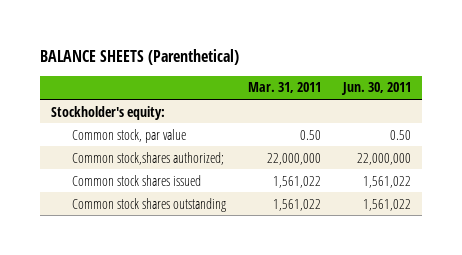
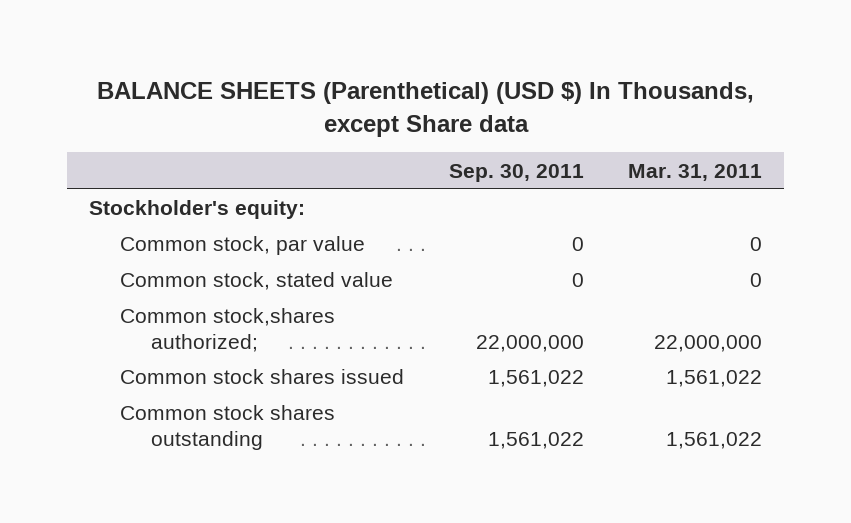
[40,48,240,65] BALANCE SHEETS (Parenthetical) -> [96,82,754,137] BALANCE SHEETS (Parenthetical) (USD $) In Thousands, except Share data
[341,82,412,96] Jun. 30, 2011 -> none
none -> [448,163,584,182] Sep. 30, 2011
[300,129,322,140] 0.50 -> [750,237,763,252] 0
none -> [119,272,393,291] Common stock, stated value

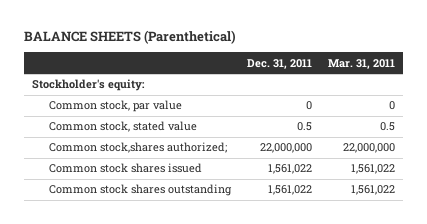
[96,82,754,137] BALANCE SHEETS (Parenthetical) (USD $) In Thousands, except Share data -> [23,30,236,45] BALANCE SHEETS (Parenthetical)
[448,163,584,182] Sep. 30, 2011 -> none
none -> [247,58,313,69] Dec. 31, 2011
[750,273,763,288] 0 -> [379,122,395,132] 0.5

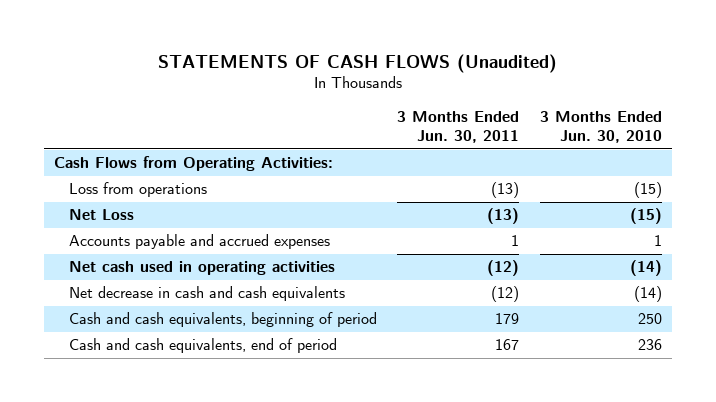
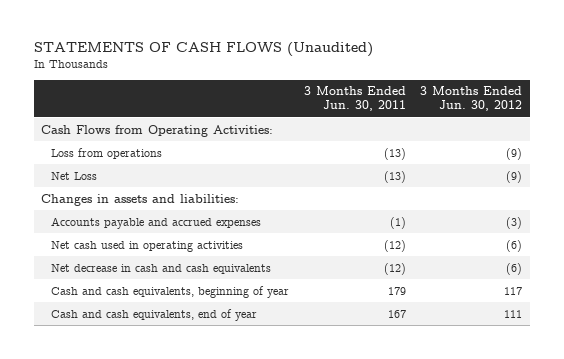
[539,110,662,143] 3 Months Ended Jun. 30, 2010 -> none
none -> [420,86,523,112] 3 Months Ended Jun. 30, 2012
none -> [41,193,240,206] Changes in assets and liabilities:
[511,235,520,247] 1 -> [389,216,406,229] (1)
[68,312,377,328] Cash and cash equivalents, beginning of period -> [50,285,289,298] Cash and cash equivalents, beginning of year
[68,338,337,354] Cash and cash equivalents, end of period -> [50,308,257,321] Cash and cash equivalents, end of year

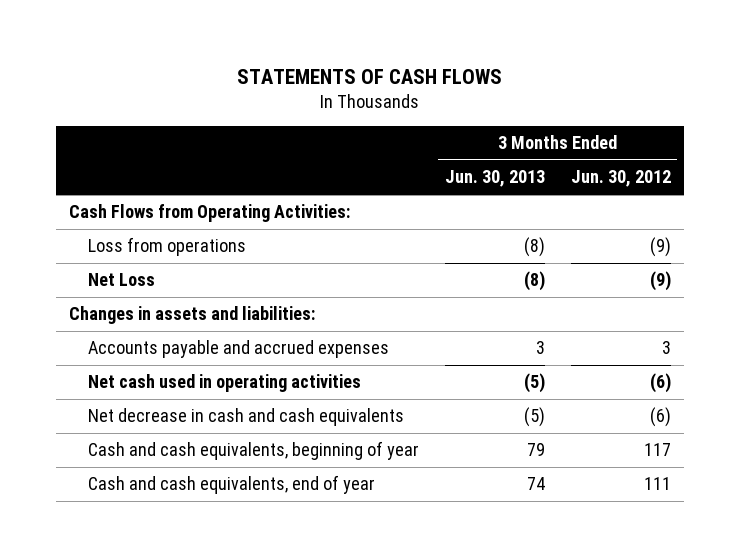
[33,42,373,58] STATEMENTS OF CASH FLOWS (Unaudited) -> [236,68,502,84] STATEMENTS OF CASH FLOWS
[303,86,406,112] 3 Months Ended Jun. 30, 2011 -> none
none -> [444,170,545,188] Jun. 30, 2013
[506,216,523,229] (3) -> [661,341,671,355] 3

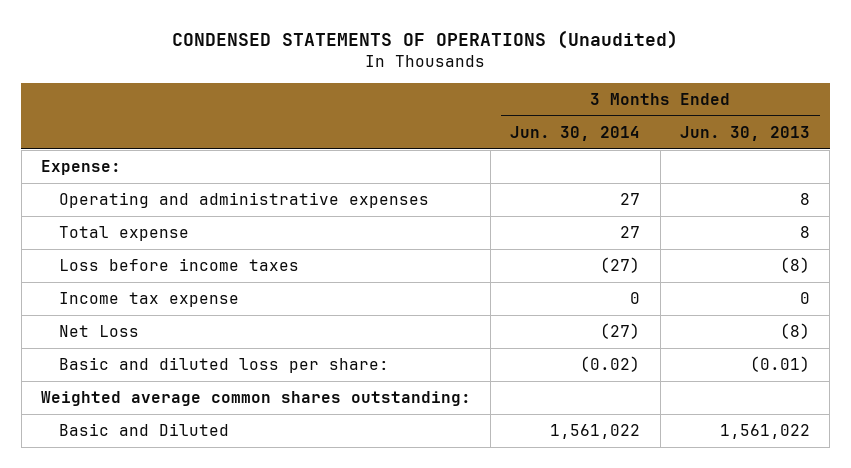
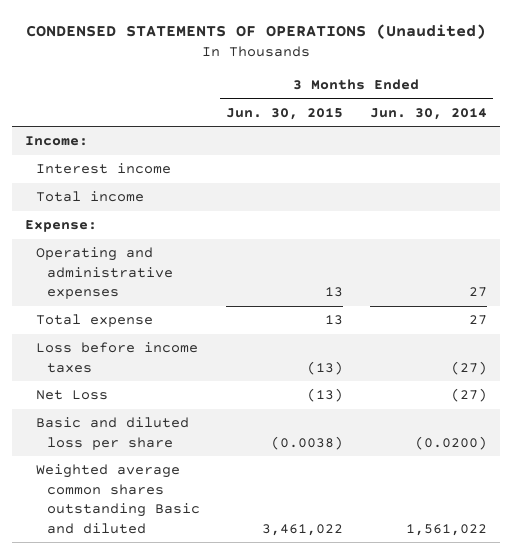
[680,126,811,142] Jun. 30, 2013 -> none
none -> [226,107,344,120] Jun. 30, 2015
none -> [25,136,89,147] Income:
none -> [36,163,172,175] Interest income
none -> [36,191,145,203] Total income
[58,292,239,308] Income tax expense -> none
[40,391,471,407] Weighted average common shares outstanding: -> none
[58,357,389,374] Basic and diluted loss per share: -> [36,417,190,450] Basic and diluted loss per share
[580,356,641,373] (0.02) -> [414,435,487,450] (0.0200)
[58,423,229,437] Basic and Diluted -> [36,464,201,534] Weighted average common shares outstanding Basic and diluted

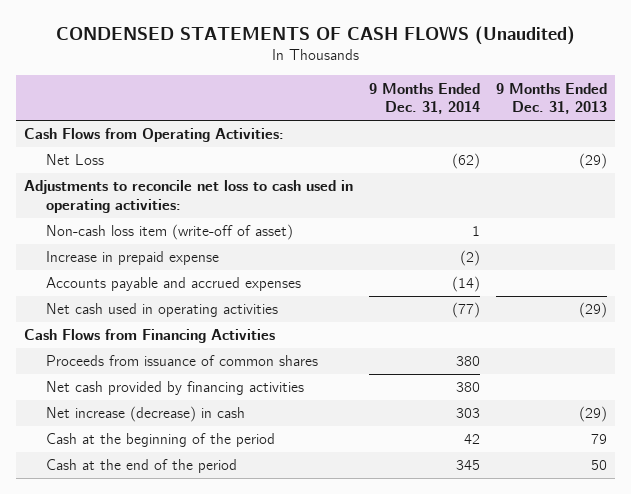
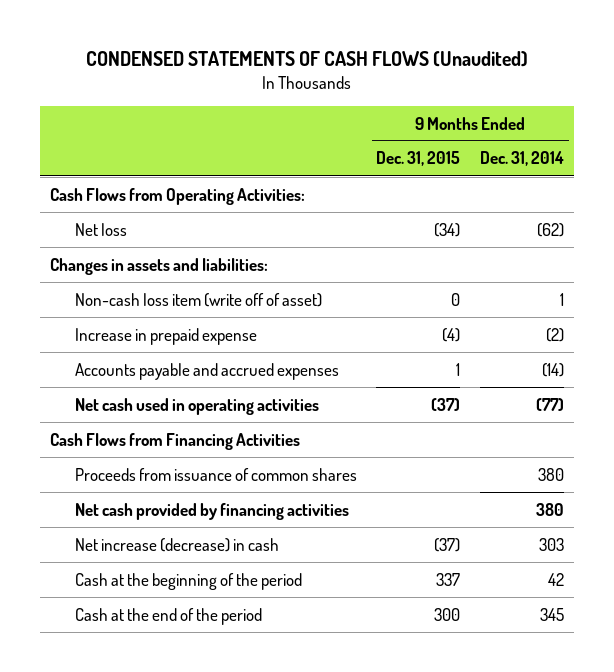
[495,82,607,115] 9 Months Ended Dec. 31, 2013 -> none
none -> [376,151,461,167] Dec. 31, 2015
[24,180,354,214] Adjustments to reconcile net loss to cash used in operating activities: -> none
[45,154,104,166] Net Loss -> [74,222,127,236] Net loss
none -> [49,257,268,275] Changes in assets and liabilities:
[45,224,293,241] Non-cash loss item (write-off of asset) -> [74,292,322,307] Non-cash loss item (write off of asset)

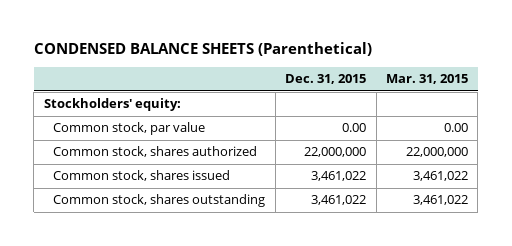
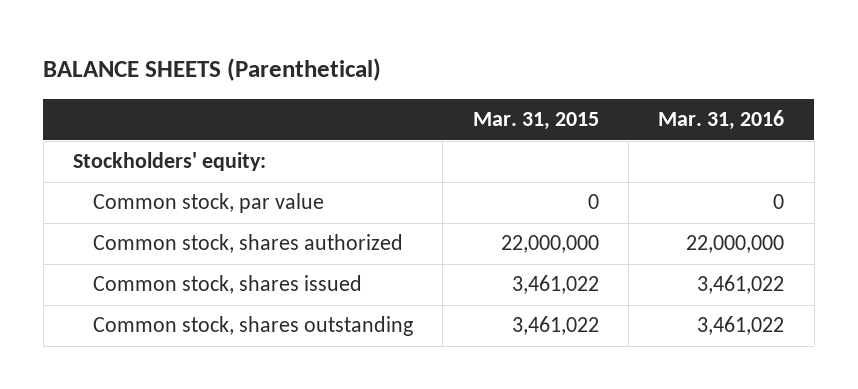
[33,42,372,57] CONDENSED BALANCE SHEETS (Parenthetical) -> [43,58,382,82] BALANCE SHEETS (Parenthetical)
[285,74,367,85] Dec. 31, 2015 -> none
none -> [658,110,785,131] Mar. 31, 2016
[443,123,468,133] 0.00 -> [587,194,599,210] 0

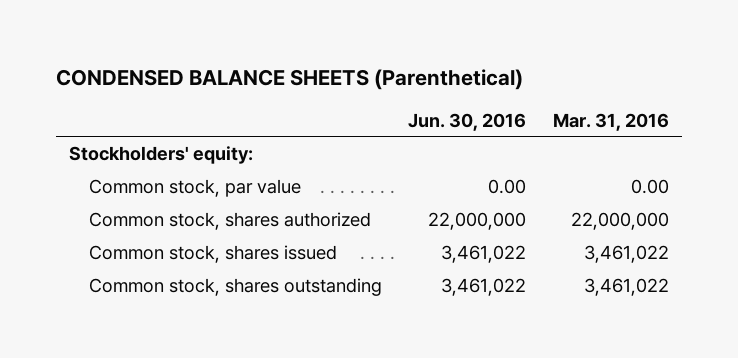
[43,58,382,82] BALANCE SHEETS (Parenthetical) -> [56,68,524,90] CONDENSED BALANCE SHEETS (Parenthetical)
[472,112,599,131] Mar. 31, 2015 -> none
none -> [408,112,527,131] Jun. 30, 2016
[773,194,785,210] 0 -> [630,179,669,195] 0.00

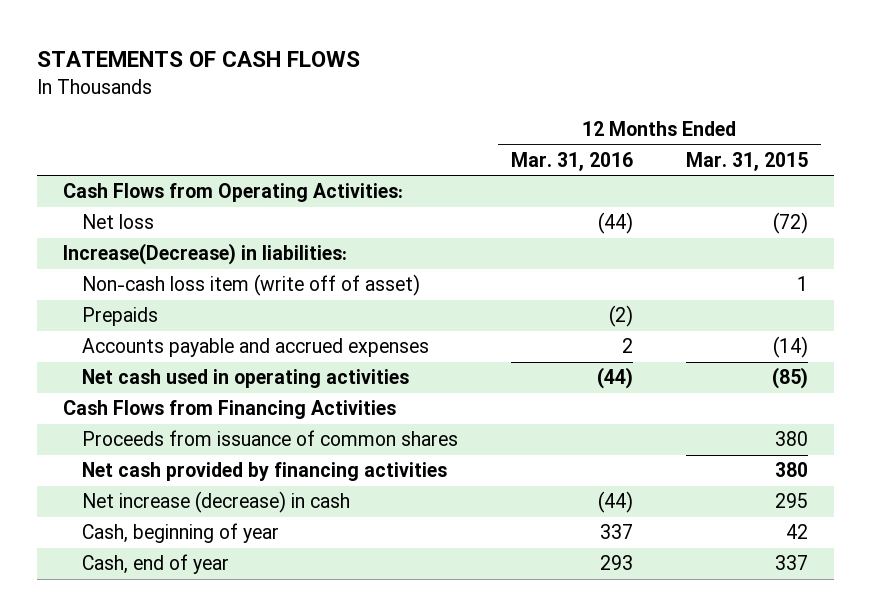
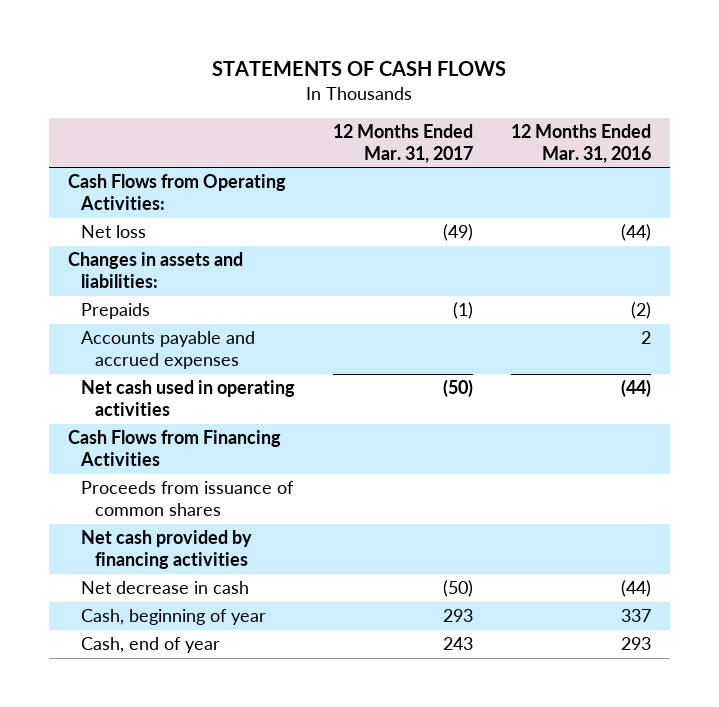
[685,151,808,171] Mar. 31, 2015 -> none
none -> [333,123,474,163] 12 Months Ended Mar. 31, 2017
[81,274,420,297] Non-cash loss item (write off of asset) -> none
[62,243,347,266] Increase(Decrease) in liabilities: -> [67,252,243,289] Changes in assets and liabilities:
[81,491,350,514] Net increase (decrease) in cash -> [81,581,250,595] Net decrease in cash

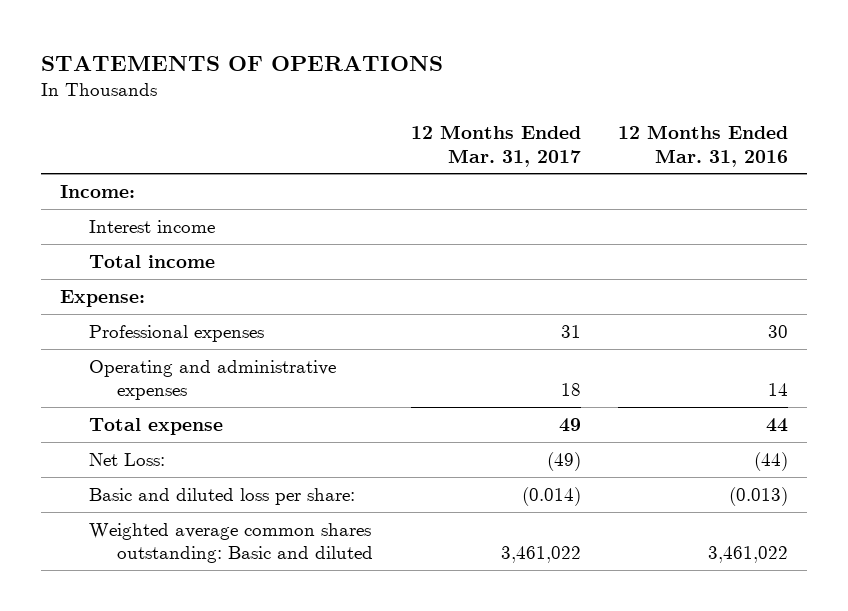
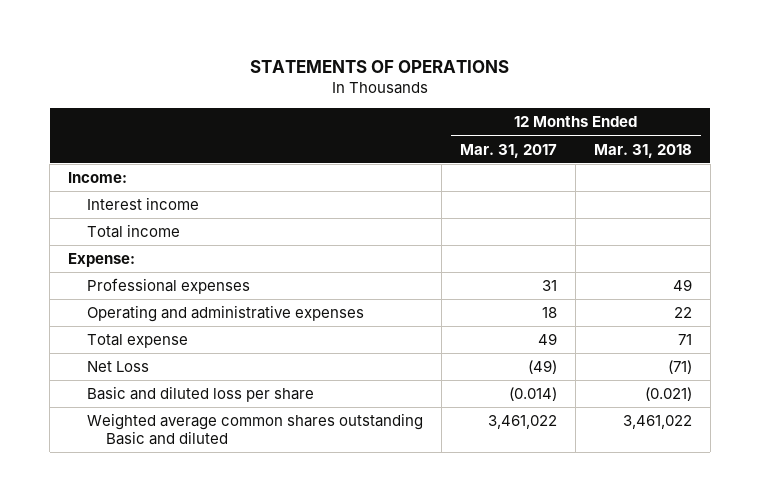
[618,125,789,167] 12 Months Ended Mar. 31, 2016 -> none
none -> [593,143,692,158] Mar. 31, 2018
[88,452,165,466] Net Loss: -> [87,361,150,373] Net Loss
[88,487,355,505] Basic and diluted loss per share: -> [87,386,315,403] Basic and diluted loss per share
[88,522,374,564] Weighted average common shares outstanding: Basic and diluted -> [87,413,424,446] Weighted average common shares outstanding Basic and diluted

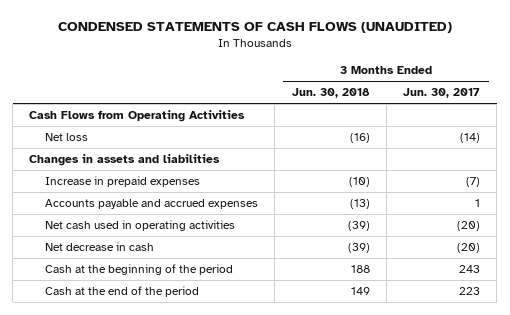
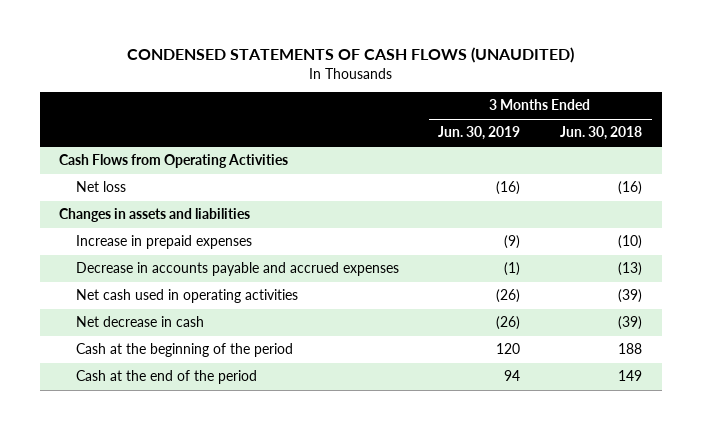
[403,88,481,99] Jun. 30, 2017 -> none
none -> [438,126,521,141] Jun. 30, 2019
[44,199,258,210] Accounts payable and accrued expenses -> [75,262,399,277] Decrease in accounts payable and accrued expenses

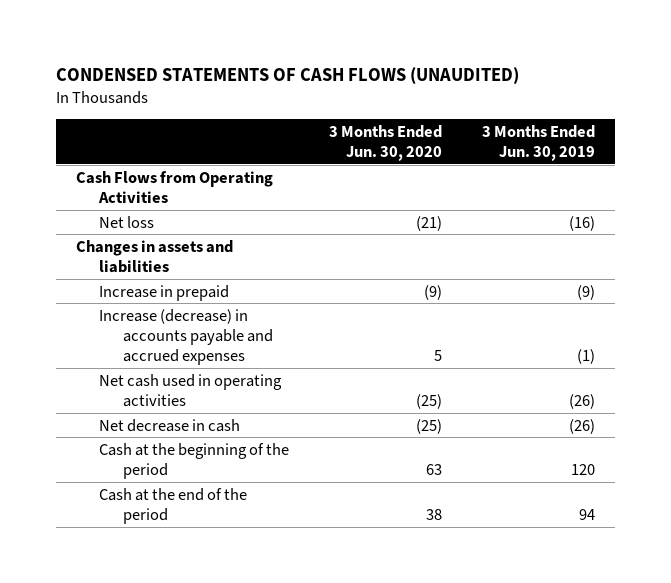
[560,126,643,141] Jun. 30, 2018 -> none
none -> [328,125,442,162] 3 Months Ended Jun. 30, 2020
[75,235,252,250] Increase in prepaid expenses -> [99,284,230,301] Increase in prepaid
[75,262,399,277] Decrease in accounts payable and accrued expenses -> [99,308,273,365] Increase (decrease) in accounts payable and accrued expenses

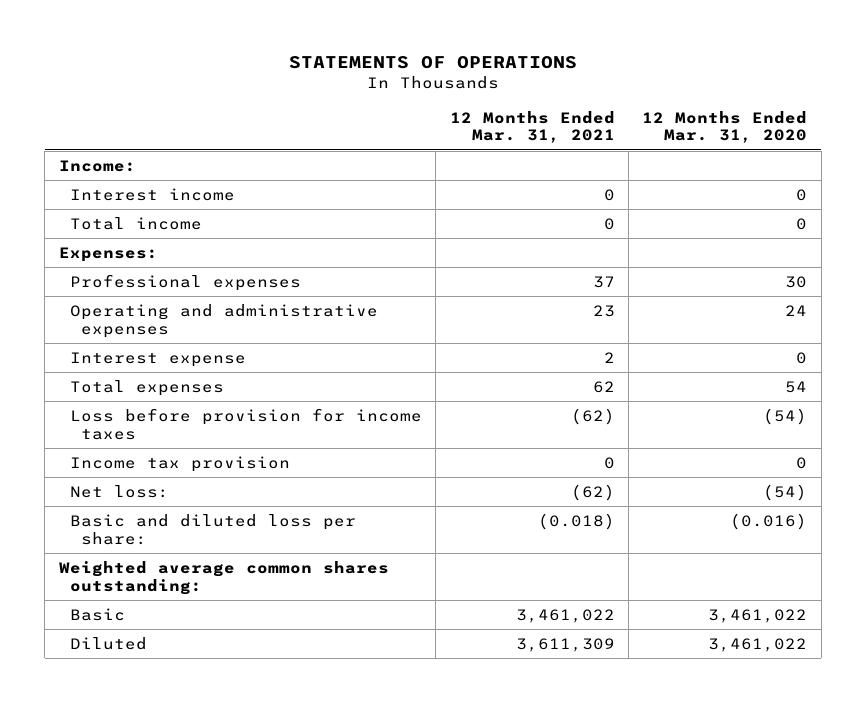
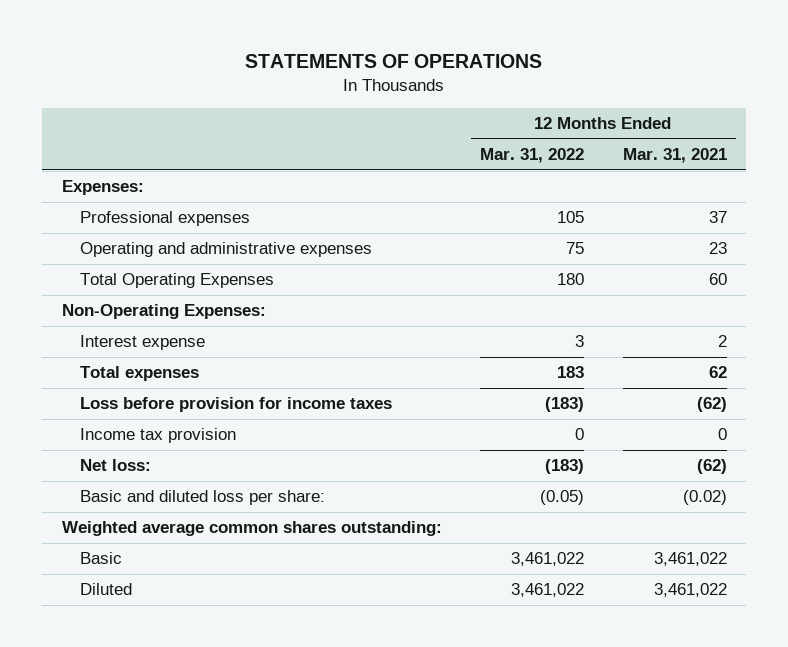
[642,110,808,144] 12 Months Ended Mar. 31, 2020 -> none
none -> [480,148,585,164] Mar. 31, 2022
[58,159,136,172] Income: -> none
[70,187,236,201] Interest income -> none
[70,216,203,230] Total income -> none
none -> [79,273,274,289] Total Operating Expenses
none -> [61,304,266,320] Non-Operating Expenses:
[537,512,615,530] (0.018) -> [682,490,727,506] (0.02)
[515,637,615,652] 3,611,309 -> [653,583,727,598] 3,461,022

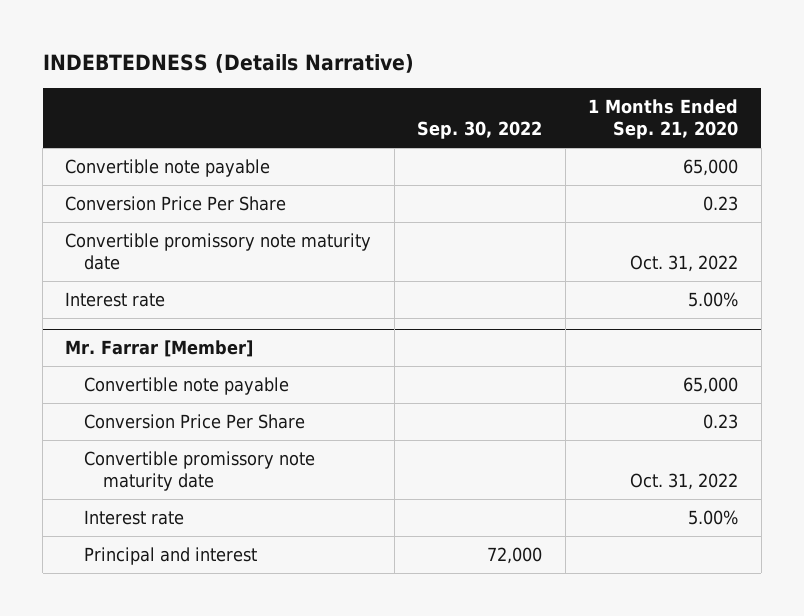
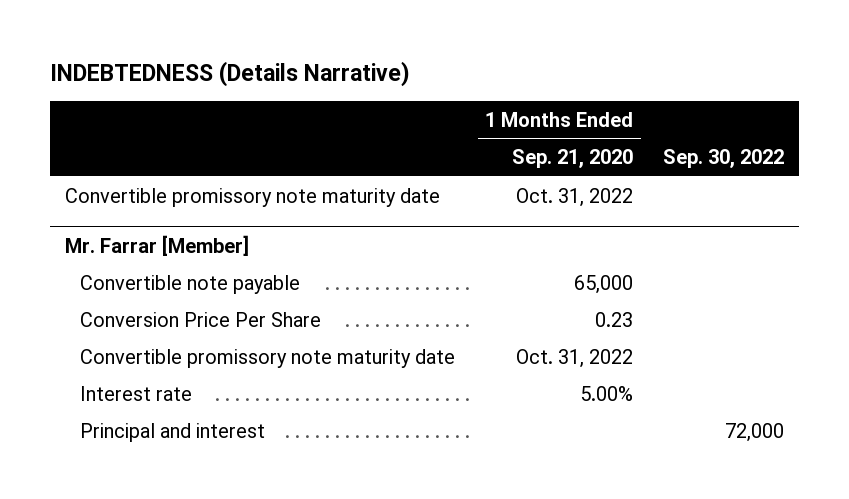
[65,158,271,177] Convertible note payable -> none
[65,195,287,211] Conversion Price Per Share -> none
[65,291,166,307] Interest rate -> none

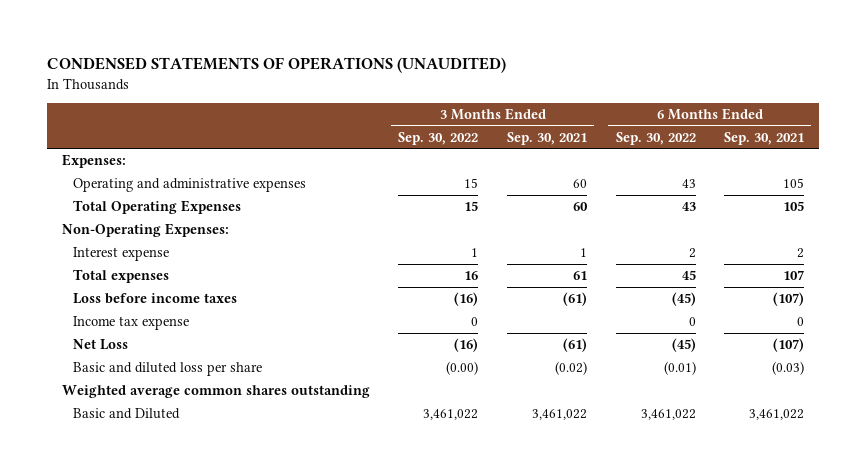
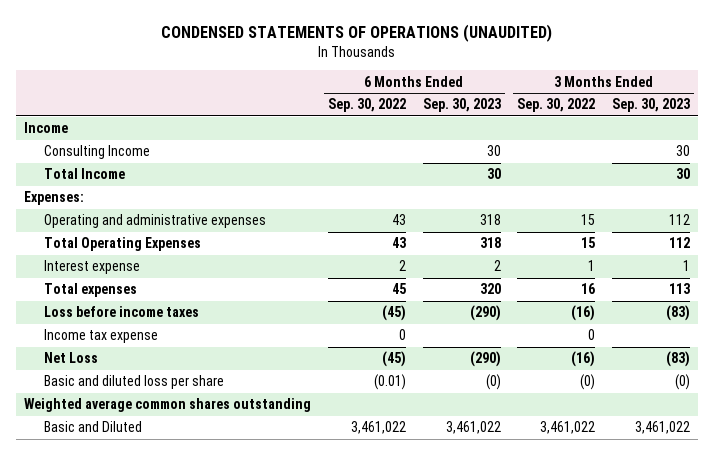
[506,131,587,145] Sep. 30, 2021 -> none
[724,131,805,145] Sep. 30, 2021 -> none
none -> [422,98,501,113] Sep. 30, 2023
none -> [611,98,690,113] Sep. 30, 2023
none -> [24,122,69,134] Income
none -> [44,145,151,160] Consulting Income
none -> [44,168,126,180] Total Income
[61,222,229,237] Non-Operating Expenses: -> none
[446,360,479,375] (0.00) -> [580,374,596,391] (0)

